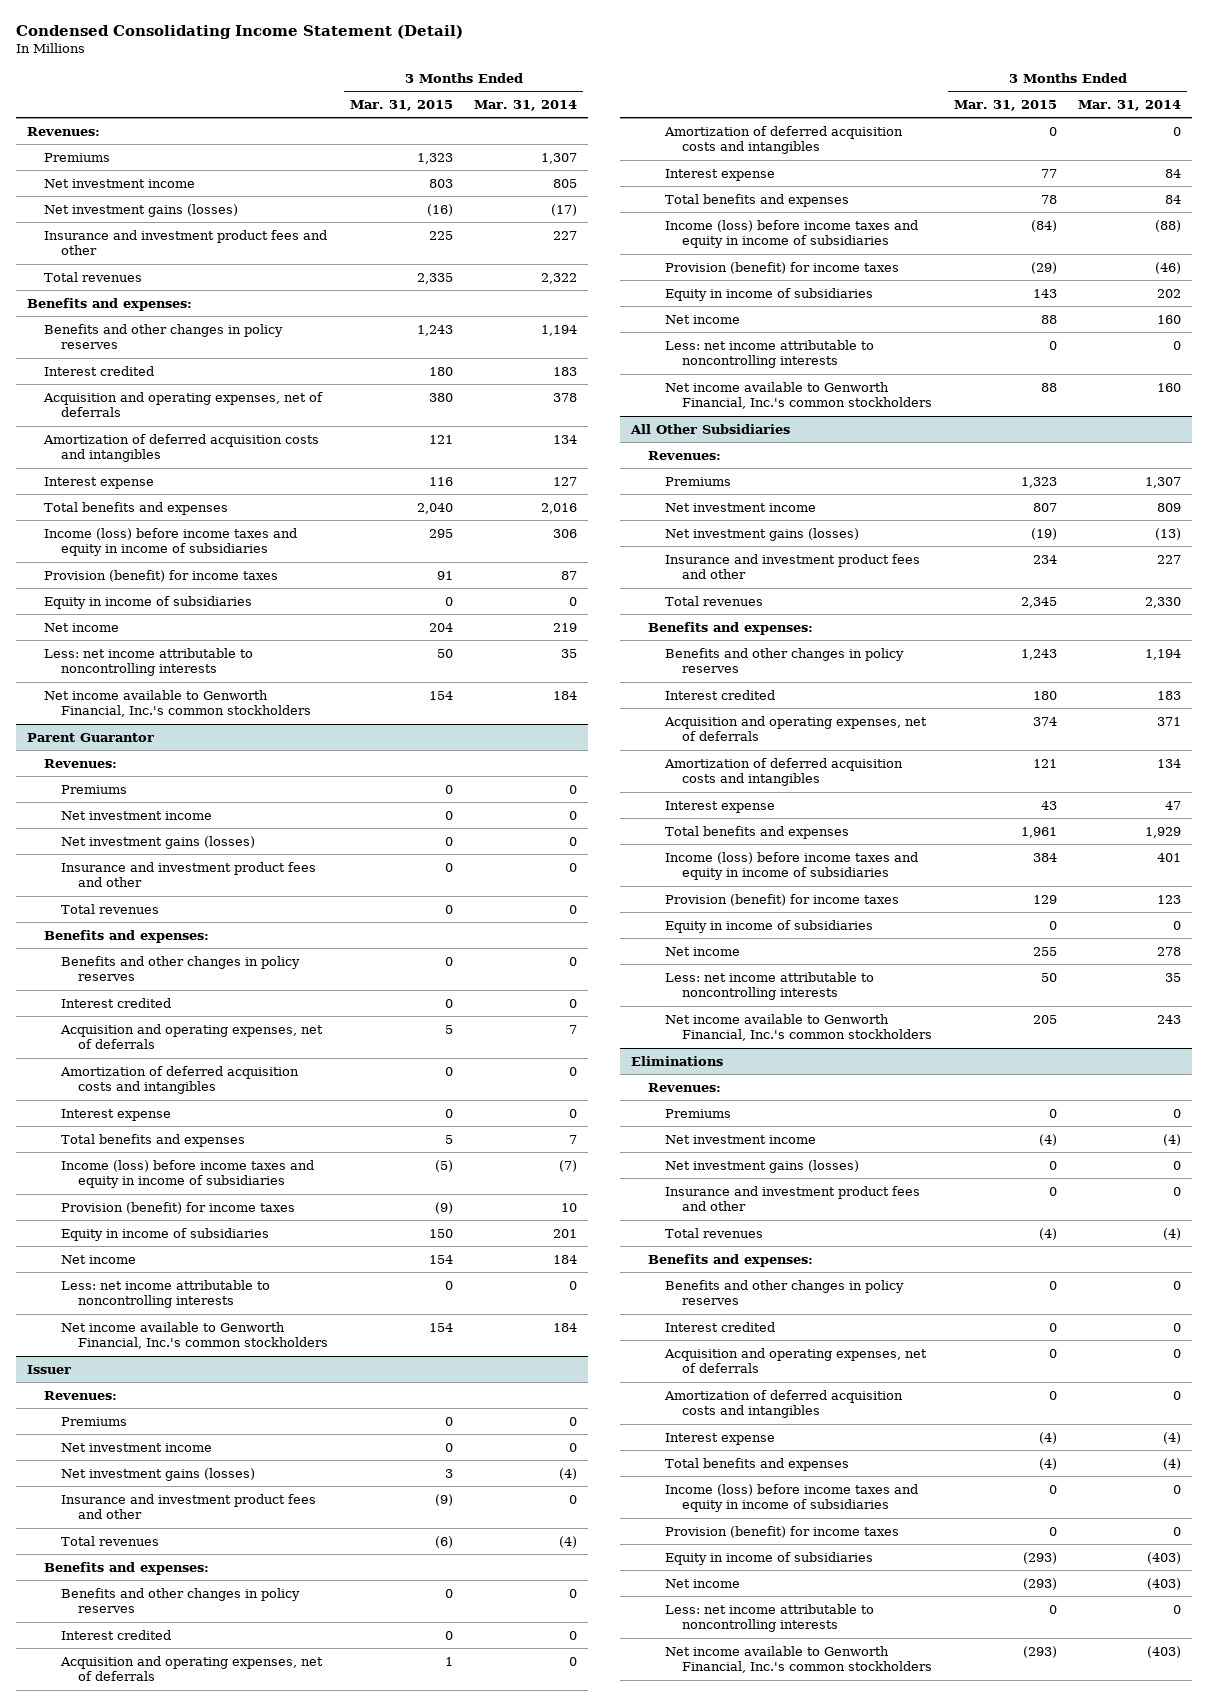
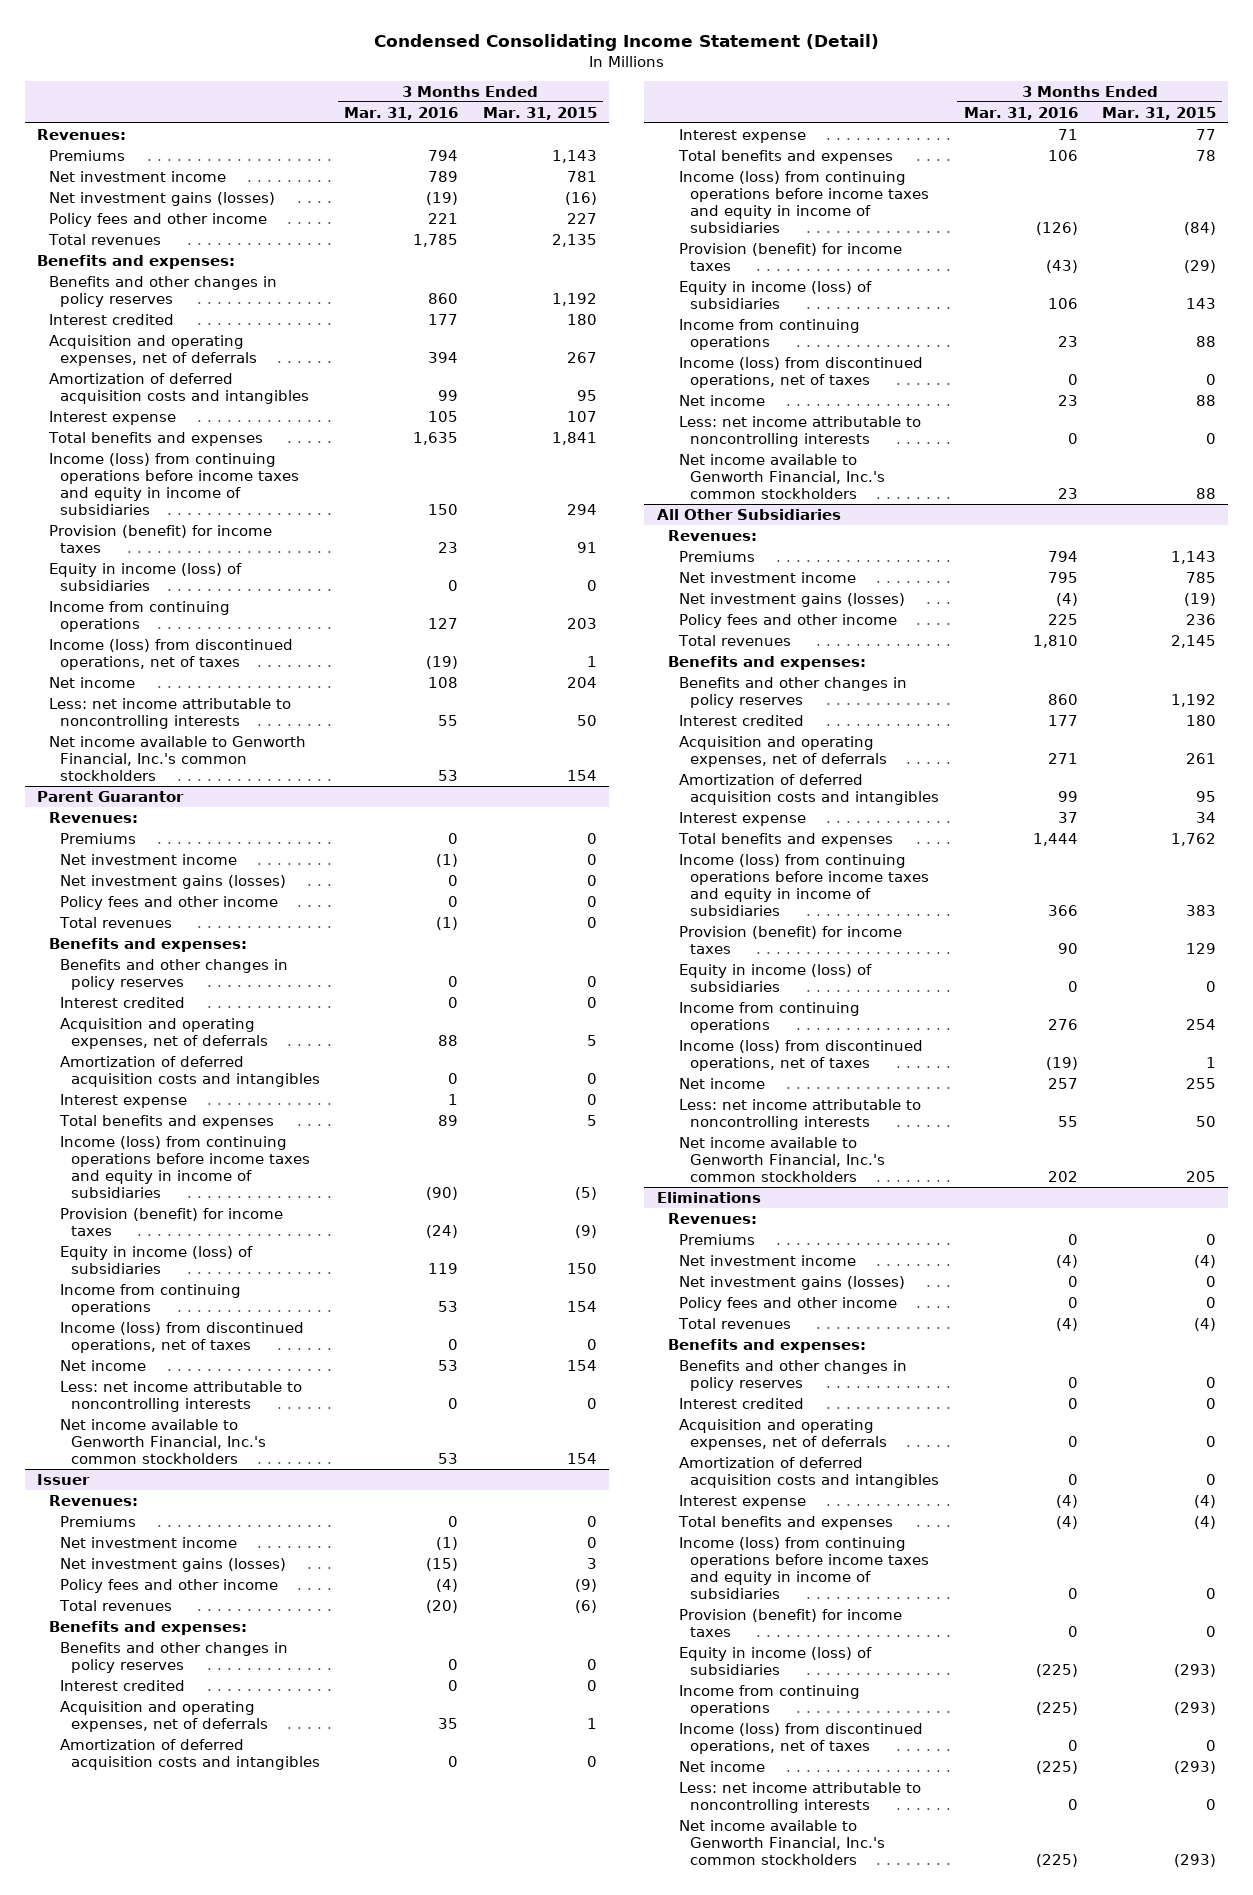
[474,100,578,112] Mar. 31, 2014 -> none
none -> [344,106,459,120] Mar. 31, 2016
[416,152,453,164] 1,323 -> [551,149,597,163] 1,143
[428,178,453,188] 803 -> [566,170,597,182] 781
[43,229,327,256] Insurance and investment product fees and other -> [48,212,267,227] Policy fees and other income
[428,230,453,240] 225 -> [566,212,597,224] 227
[416,272,453,284] 2,335 -> [551,233,597,247] 2,135
[416,324,453,336] 1,243 -> [551,292,597,306] 1,192
[428,392,453,402] 380 -> [566,351,597,363] 267
[428,434,453,444] 121 -> [576,389,597,401] 95
[428,476,453,486] 116 -> [566,410,597,422] 107
[416,502,453,514] 2,040 -> [551,431,597,445] 1,841
[43,527,297,557] Income (loss) before income taxes and equity in income of subsidiaries -> [48,452,299,515] Income (loss) from continuing operations before income taxes and equity in income of subsidiaries
[428,528,453,538] 295 -> [566,503,597,515] 294
[43,595,252,609] Equity in income of subsidiaries -> [48,562,242,591] Equity in income (loss) of subsidiaries
none -> [48,600,230,632] Income from continuing operations
none -> [48,638,293,670] Income (loss) from discontinued operations, net of taxes
[61,861,317,888] Insurance and investment product fees and other -> [59,895,278,910] Policy fees and other income
[61,1159,315,1189] Income (loss) before income taxes and equity in income of subsidiaries -> [59,1135,311,1198] Income (loss) from continuing operations before income taxes and equity in income of subsidiaries
[61,1227,270,1241] Equity in income of subsidiaries -> [59,1245,253,1274] Equity in income (loss) of subsidiaries
none -> [59,1283,241,1315] Income from continuing operations
none -> [59,1321,304,1353] Income (loss) from discontinued operations, net of taxes
[61,1493,317,1520] Insurance and investment product fees and other -> [59,1578,278,1593] Policy fees and other income
[664,219,918,249] Income (loss) before income taxes and equity in income of subsidiaries -> [679,170,930,233] Income (loss) from continuing operations before income taxes and equity in income of subsidiaries
[664,287,873,301] Equity in income of subsidiaries -> [679,280,873,309] Equity in income (loss) of subsidiaries
none -> [679,318,861,350] Income from continuing operations
none -> [679,356,924,388] Income (loss) from discontinued operations, net of taxes
[1020,476,1057,488] 1,323 -> [1170,550,1216,564] 1,143
[1032,502,1057,512] 807 -> [1185,571,1216,583] 785
[664,553,920,580] Insurance and investment product fees and other -> [679,613,898,628] Policy fees and other income
[1032,554,1057,564] 234 -> [1185,613,1216,625] 236
[1020,596,1057,608] 2,345 -> [1170,634,1216,648] 2,145
[1020,648,1057,660] 1,243 -> [1170,693,1216,707] 1,192
[1032,716,1057,726] 374 -> [1185,752,1216,764] 261
[1032,758,1057,768] 121 -> [1195,790,1216,802] 95
[1040,800,1057,810] 43 -> [1195,811,1216,823] 34
[1020,826,1057,838] 1,961 -> [1170,832,1216,846] 1,762
[664,851,918,881] Income (loss) before income taxes and equity in income of subsidiaries -> [679,853,930,916] Income (loss) from continuing operations before income taxes and equity in income of subsidiaries
[1032,852,1057,862] 384 -> [1185,904,1216,916] 383
[664,919,873,933] Equity in income of subsidiaries -> [679,963,873,992] Equity in income (loss) of subsidiaries
none -> [679,1001,861,1033] Income from continuing operations
none -> [679,1039,924,1071] Income (loss) from discontinued operations, net of taxes
[664,1185,920,1212] Insurance and investment product fees and other -> [679,1296,898,1311] Policy fees and other income
[664,1483,918,1513] Income (loss) before income taxes and equity in income of subsidiaries -> [679,1536,930,1599] Income (loss) from continuing operations before income taxes and equity in income of subsidiaries
[664,1551,873,1565] Equity in income of subsidiaries -> [679,1646,873,1675] Equity in income (loss) of subsidiaries
none -> [679,1684,861,1716] Income from continuing operations
none -> [679,1722,924,1754] Income (loss) from discontinued operations, net of taxes

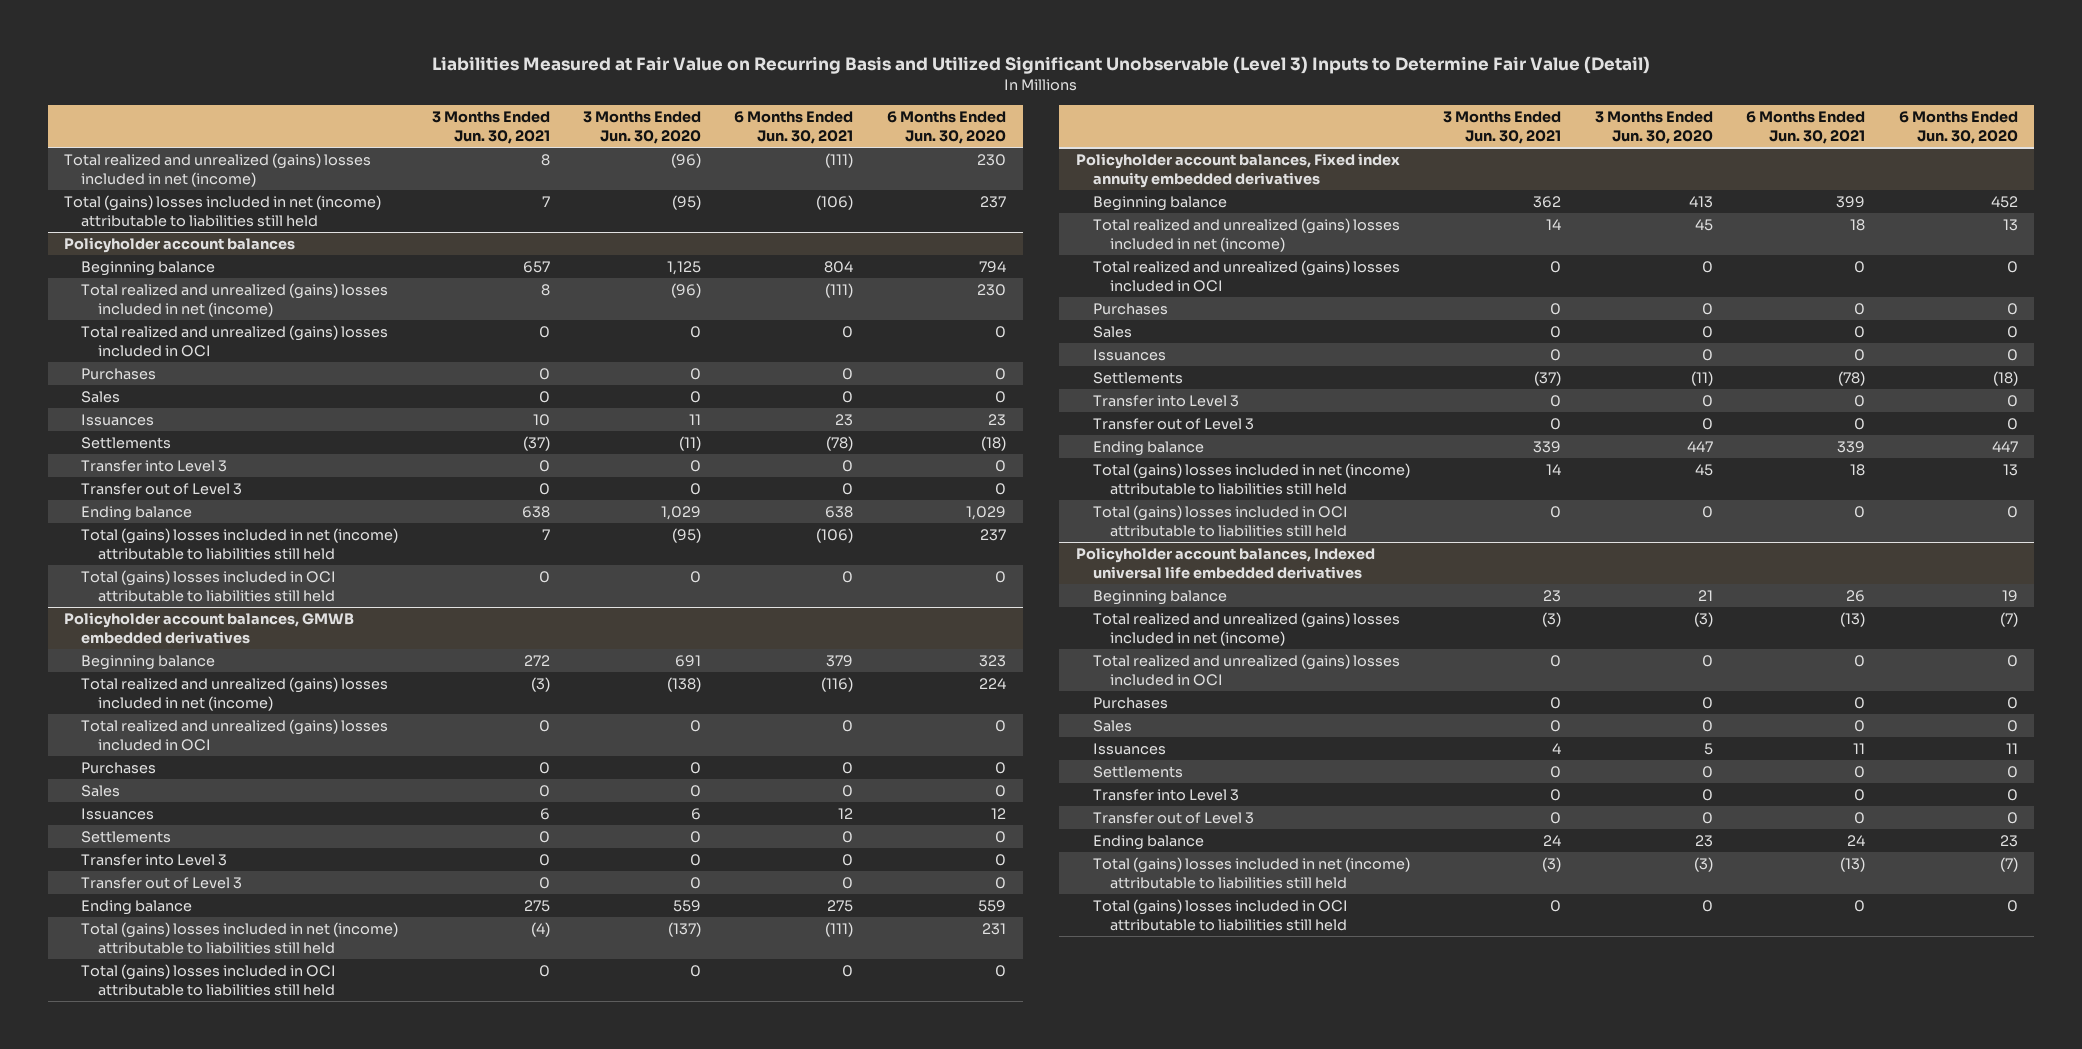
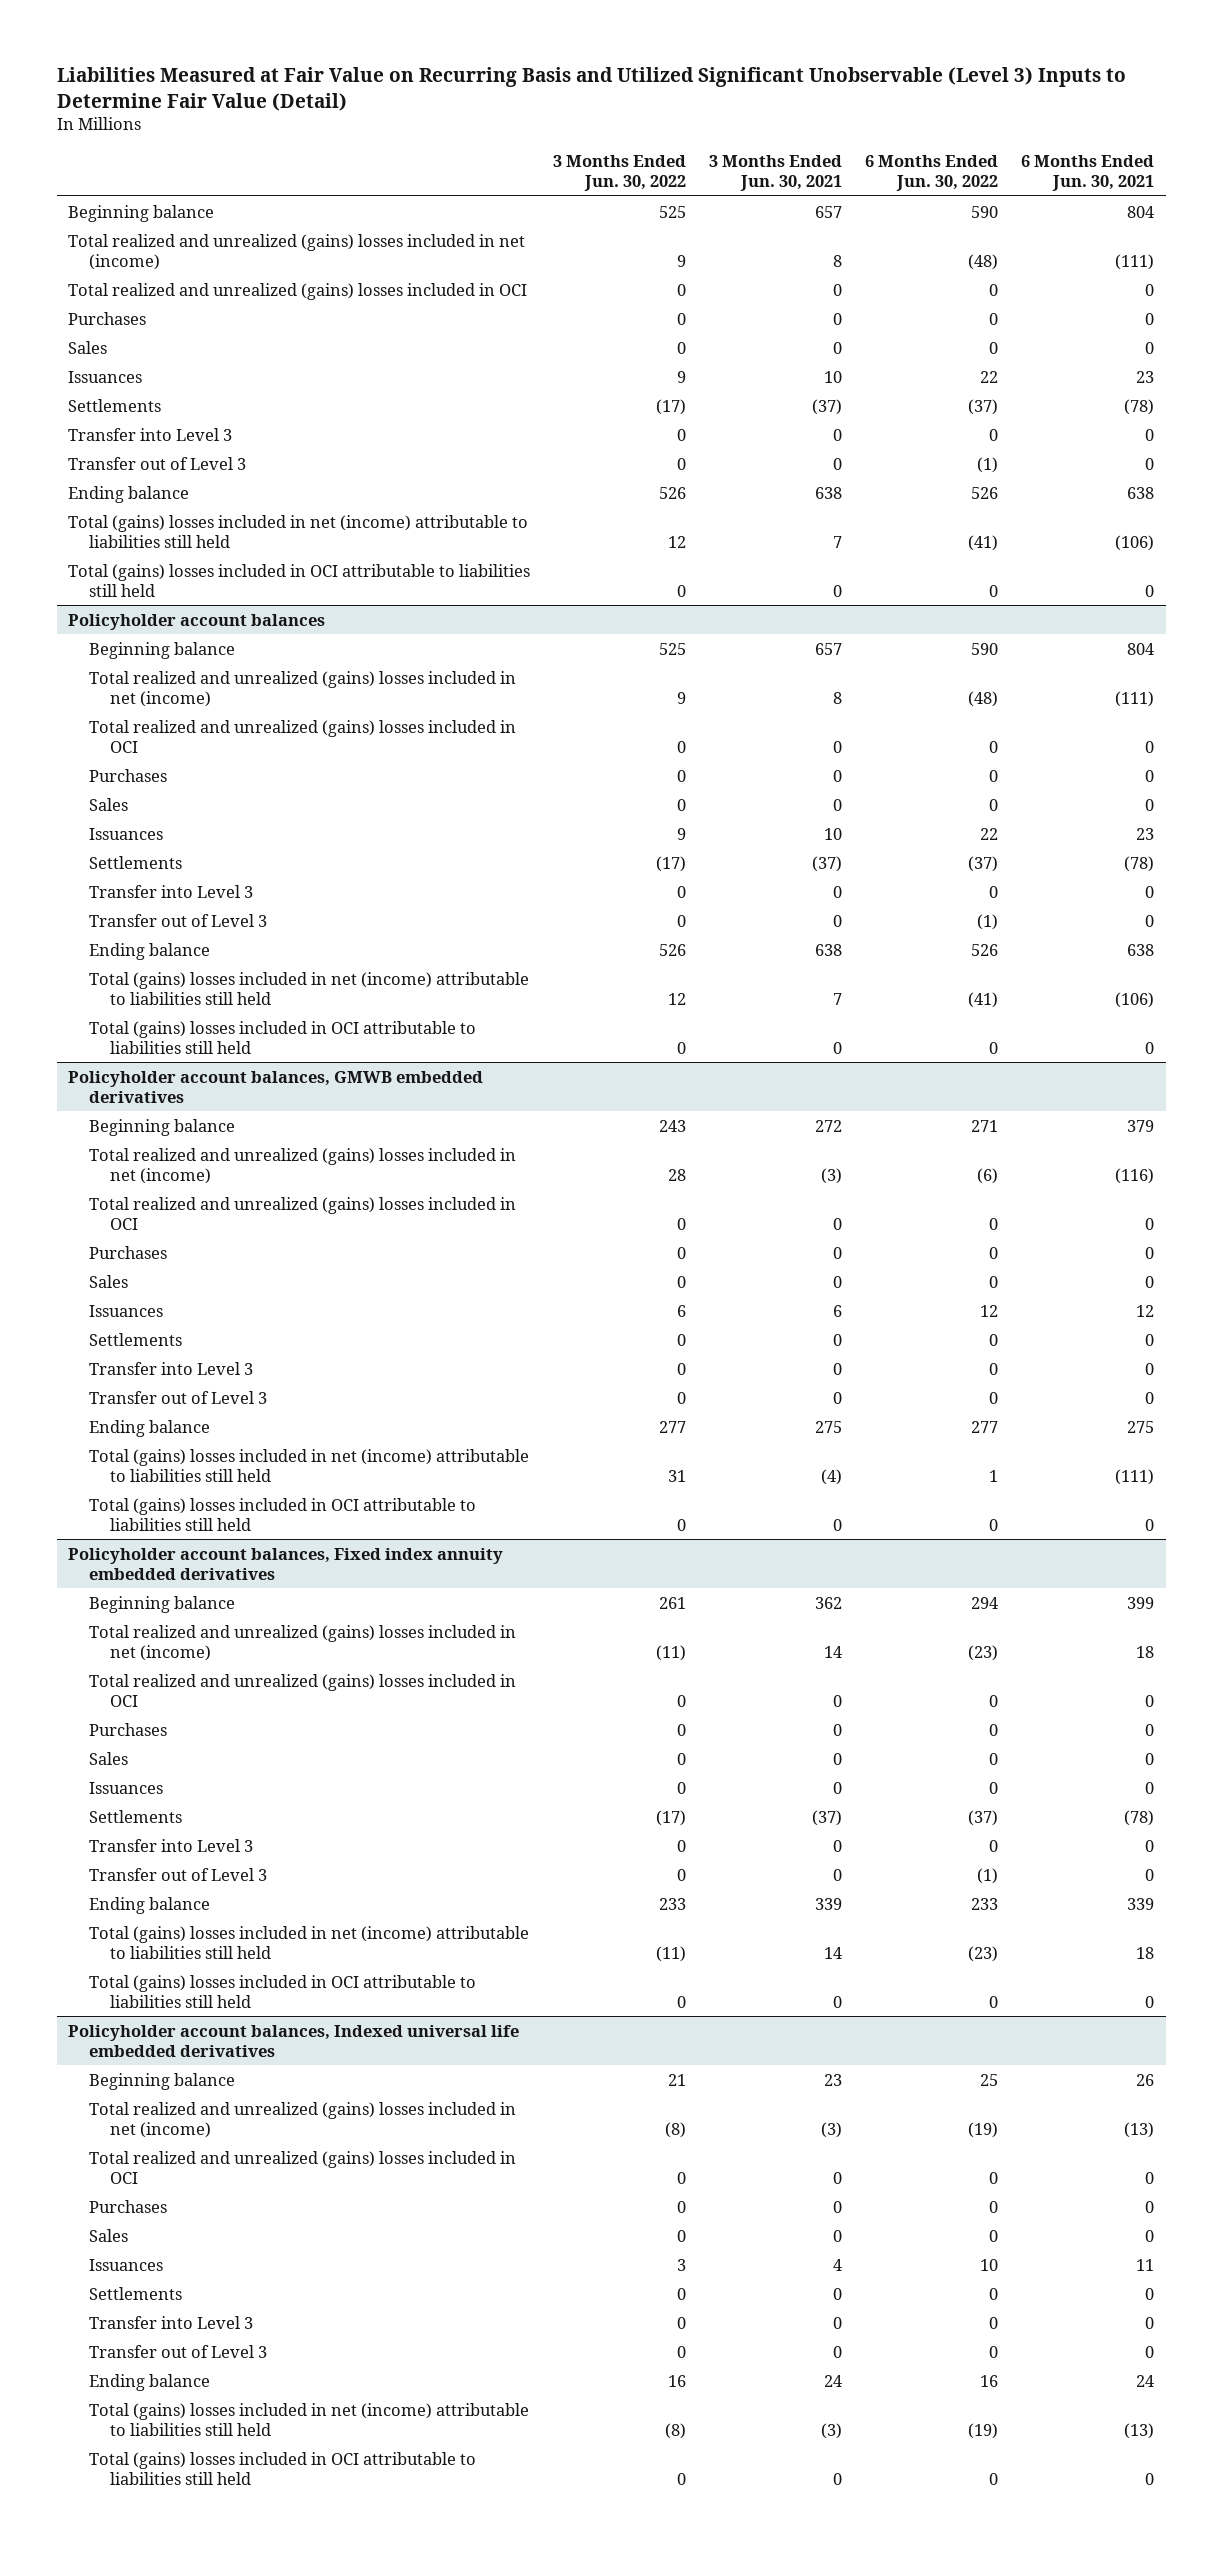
[583,110,702,144] 3 Months Ended Jun. 30, 2020 -> none
[886,110,1006,144] 6 Months Ended Jun. 30, 2020 -> none
none -> [553,155,687,192] 3 Months Ended Jun. 30, 2022
none -> [865,155,999,192] 6 Months Ended Jun. 30, 2022
none -> [68,204,215,222] Beginning balance
none -> [68,282,528,300] Total realized and unrealized (gains) losses included in OCI
none -> [68,311,147,325] Purchases
none -> [68,340,108,354] Sales
none -> [68,370,143,383] Issuances
none -> [68,398,162,412] Settlements
none -> [68,427,233,441] Transfer into Level 3
none -> [68,456,247,470] Transfer out of Level 3
none -> [68,485,190,503] Ending balance
none -> [68,563,531,597] Total (gains) losses included in OCI attributable to liabilities still held

